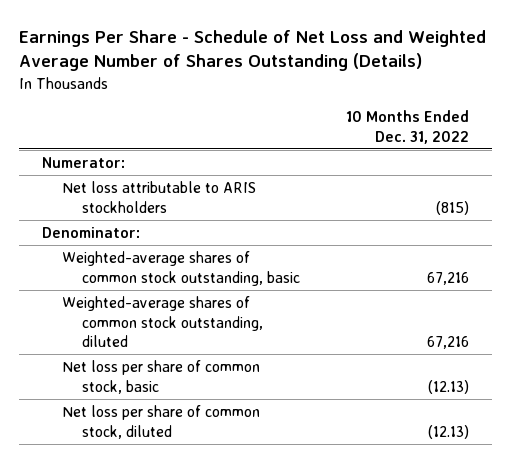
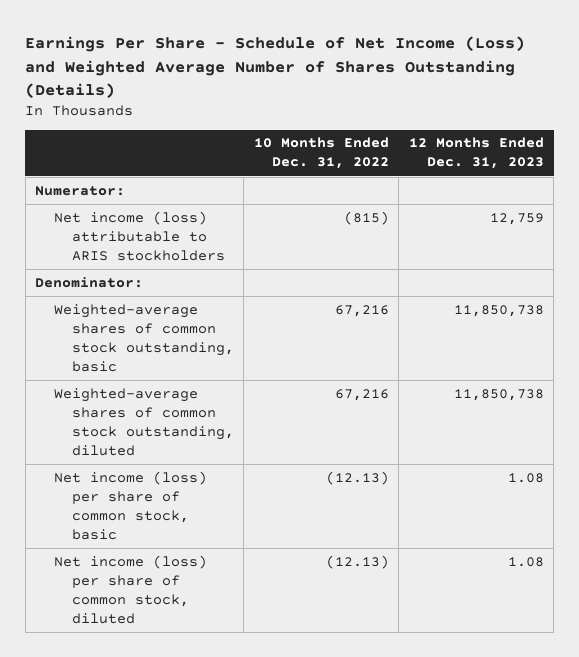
[18,29,486,72] Earnings Per Share - Schedule of Net Loss and Weighted Average Number of Shares Outstanding (Details) -> [25,36,526,98] Earnings Per Share - Schedule of Net Income (Loss) and Weighted Average Number of Shares Outstanding (Details)
none -> [408,137,544,170] 12 Months Ended Dec. 31, 2023
[61,180,256,213] Net loss attributable to ARIS stockholders -> [53,210,225,261] Net income (loss) attributable to ARIS stockholders
[61,359,260,394] Net loss per share of common stock, basic -> [53,470,207,540] Net income (loss) per share of common stock, basic
[61,404,260,439] Net loss per share of common stock, diluted -> [53,554,207,624] Net income (loss) per share of common stock, diluted

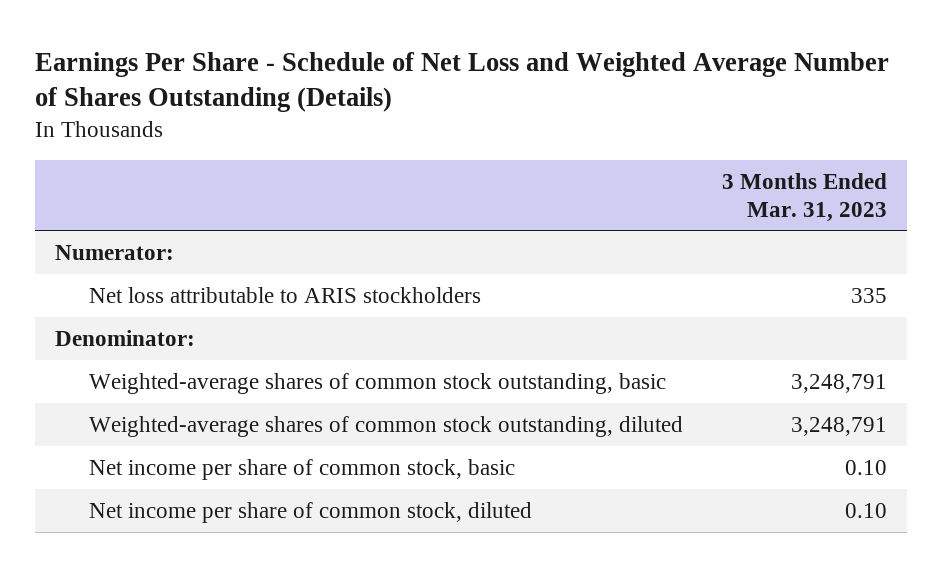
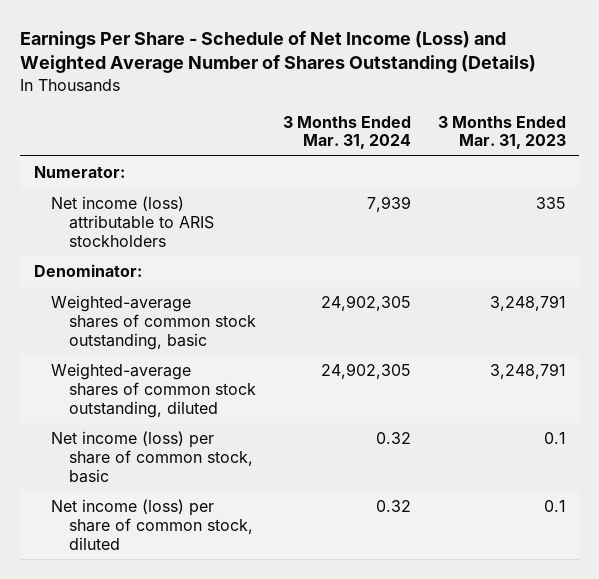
[35,51,890,113] Earnings Per Share - Schedule of Net Loss and Weighted Average Number of Shares Outstanding (Details) -> [20,30,537,74] Earnings Per Share - Schedule of Net Income (Loss) and Weighted Average Number of Shares Outstanding (Details)
none -> [283,115,412,150] 3 Months Ended Mar. 31, 2024
[88,286,481,303] Net loss attributable to ARIS stockholders -> [51,196,215,247] Net income (loss) attributable to ARIS stockholders
[88,458,515,480] Net income per share of common stock, basic -> [51,431,254,483] Net income (loss) per share of common stock, basic
[845,459,888,475] 0.10 -> [543,432,566,445] 0.1
[88,501,532,523] Net income per share of common stock, diluted -> [51,499,254,550] Net income (loss) per share of common stock, diluted
[845,502,888,518] 0.10 -> [543,500,566,513] 0.1

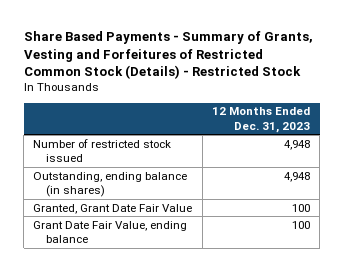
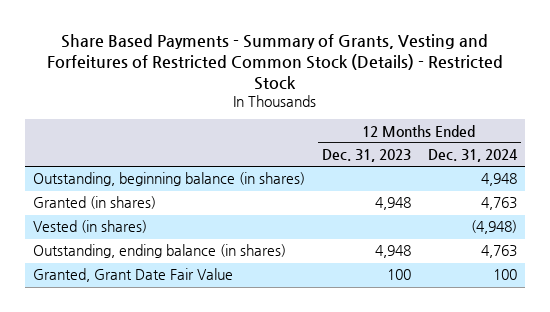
none -> [427,149,518,163] Dec. 31, 2024
none -> [33,172,306,187] Outstanding, beginning balance (in shares)
[33,138,172,162] Number of restricted stock issued -> [33,196,157,210] Granted (in shares)
none -> [33,220,148,234] Vested (in shares)
[33,220,188,243] Grant Date Fair Value, ending balance -> none

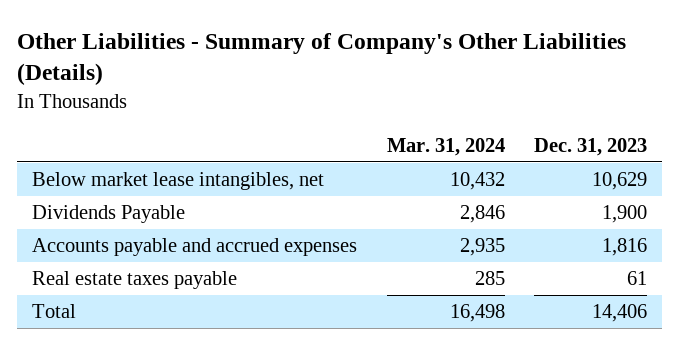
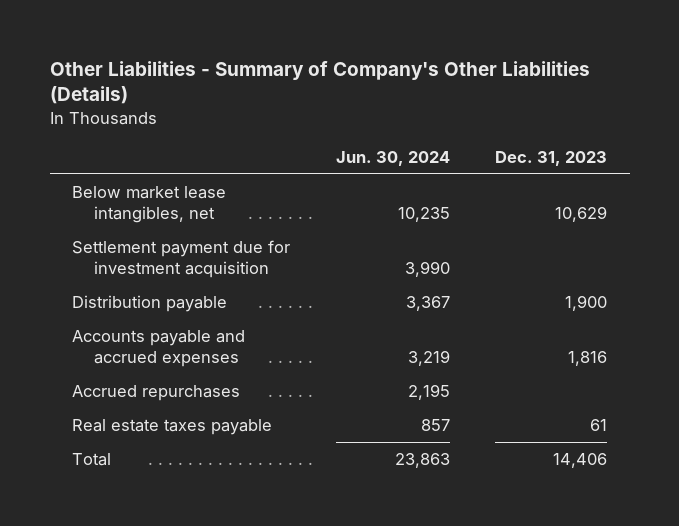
[386,137,505,156] Mar. 31, 2024 -> none
none -> [335,150,450,166] Jun. 30, 2024
none -> [72,239,291,279] Settlement payment due for investment acquisition
[32,205,186,224] Dividends Payable -> [72,294,228,312] Distribution payable
none -> [72,384,241,401] Accrued repurchases

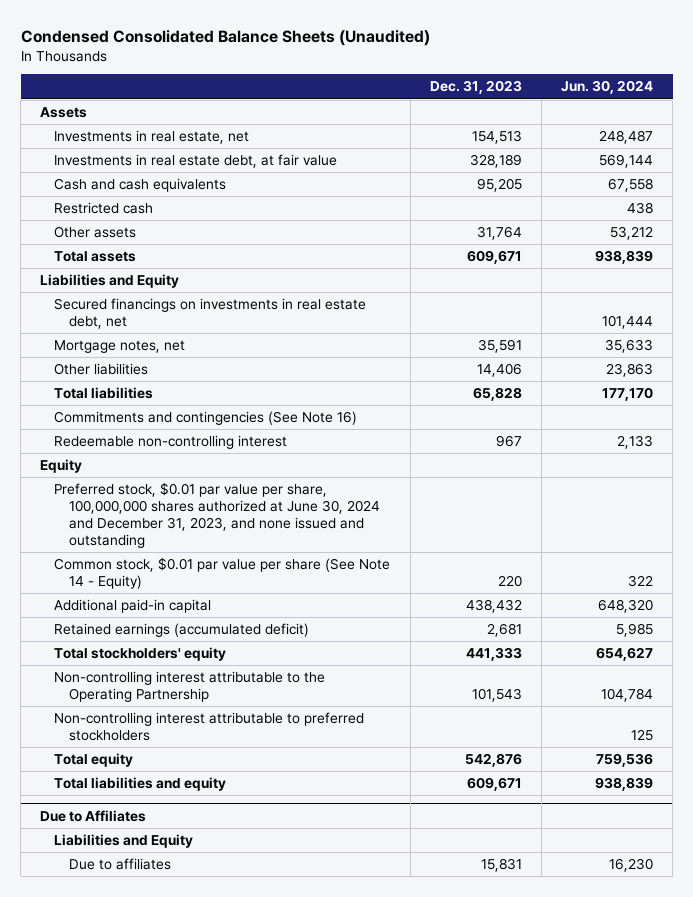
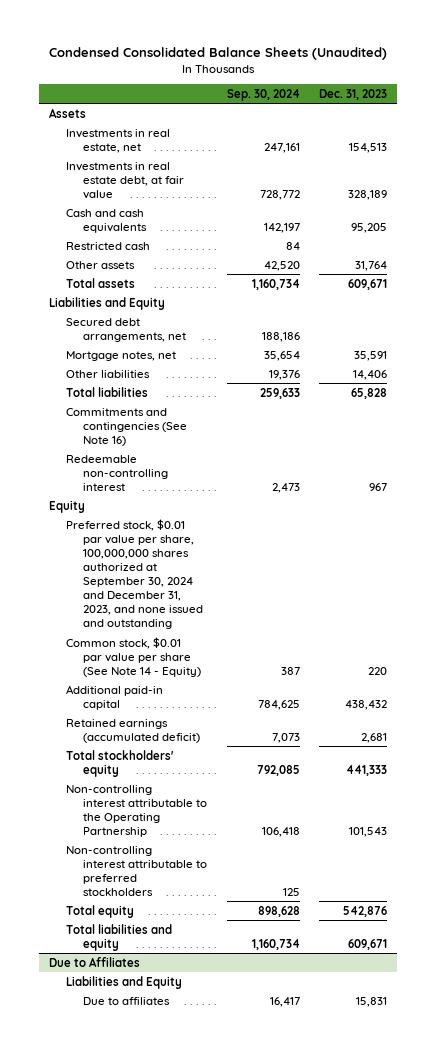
[560,80,653,95] Jun. 30, 2024 -> none
none -> [226,88,300,101] Sep. 30, 2024
[54,298,367,329] Secured financings on investments in real estate debt, net -> none
none -> [66,317,187,342] Secured debt arrangements, net
[54,482,380,548] Preferred stock, $0.01 par value per share, 100,000,000 shares authorized at June 30, 2024 and December 31, 2023, and none issued and outstanding -> [66,518,204,630] Preferred stock, $0.01 par value per share, 100,000,000 shares authorized at September 30, 2024 and December 31, 2023, and none issued and outstanding

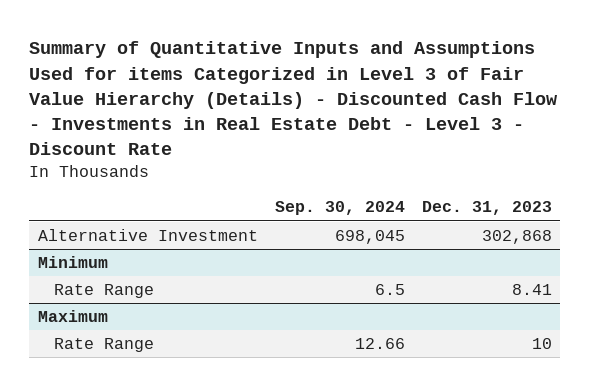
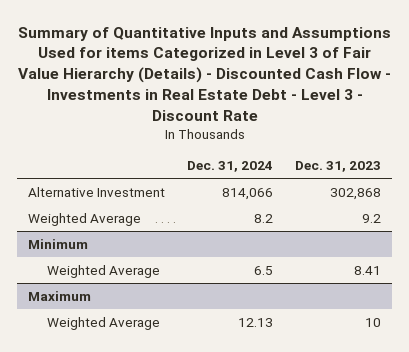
[274,201,405,216] Sep. 30, 2024 -> none
none -> [187,160,274,172] Dec. 31, 2024
none -> [27,212,141,226] Weighted Average
[54,283,155,298] Rate Range -> [47,264,161,278] Weighted Average
[54,337,155,352] Rate Range -> [47,316,161,330] Weighted Average

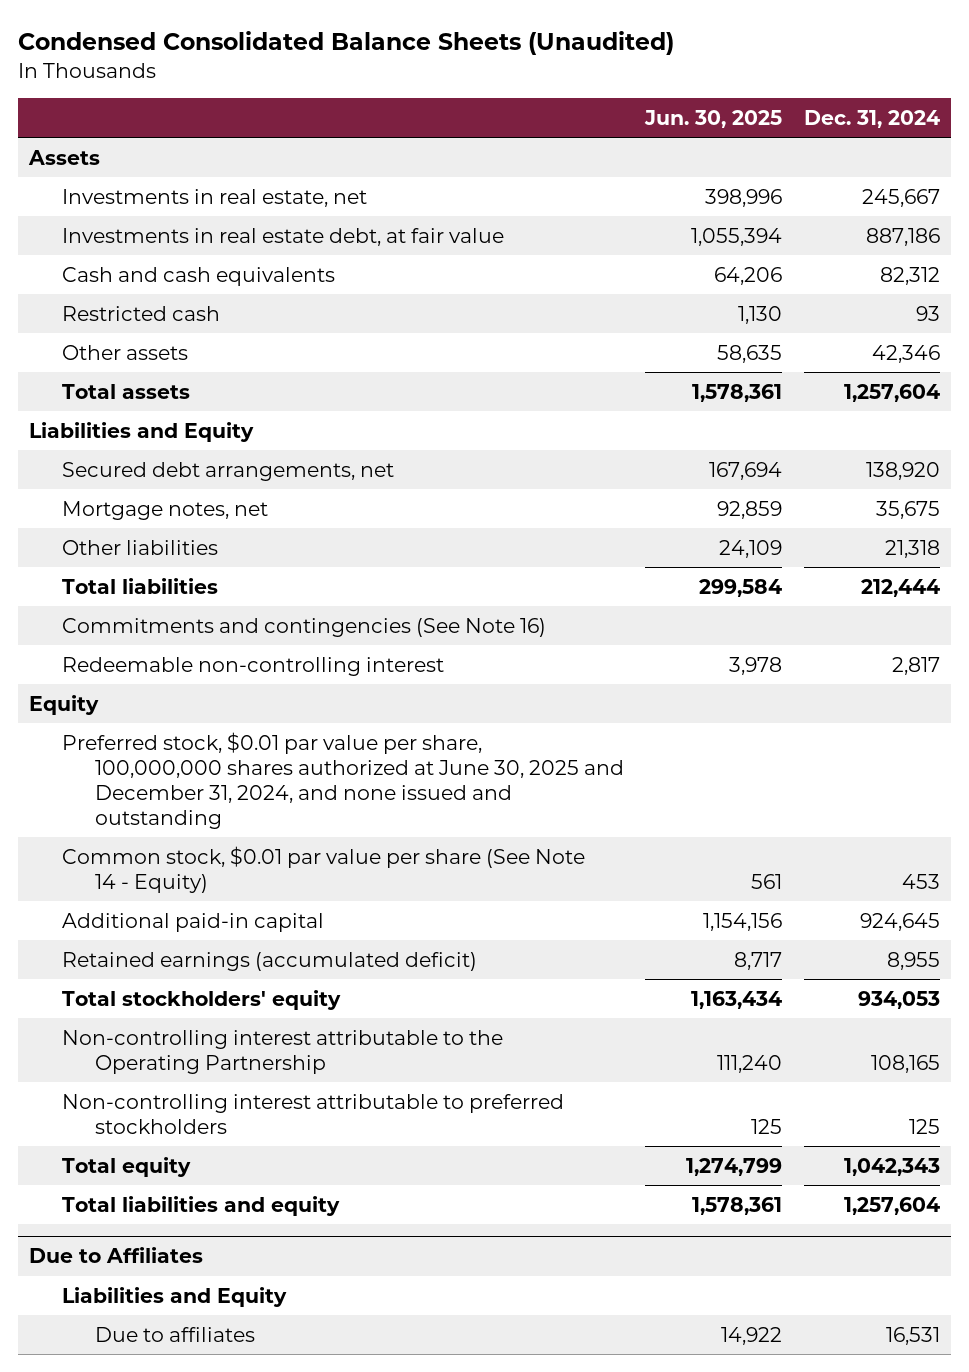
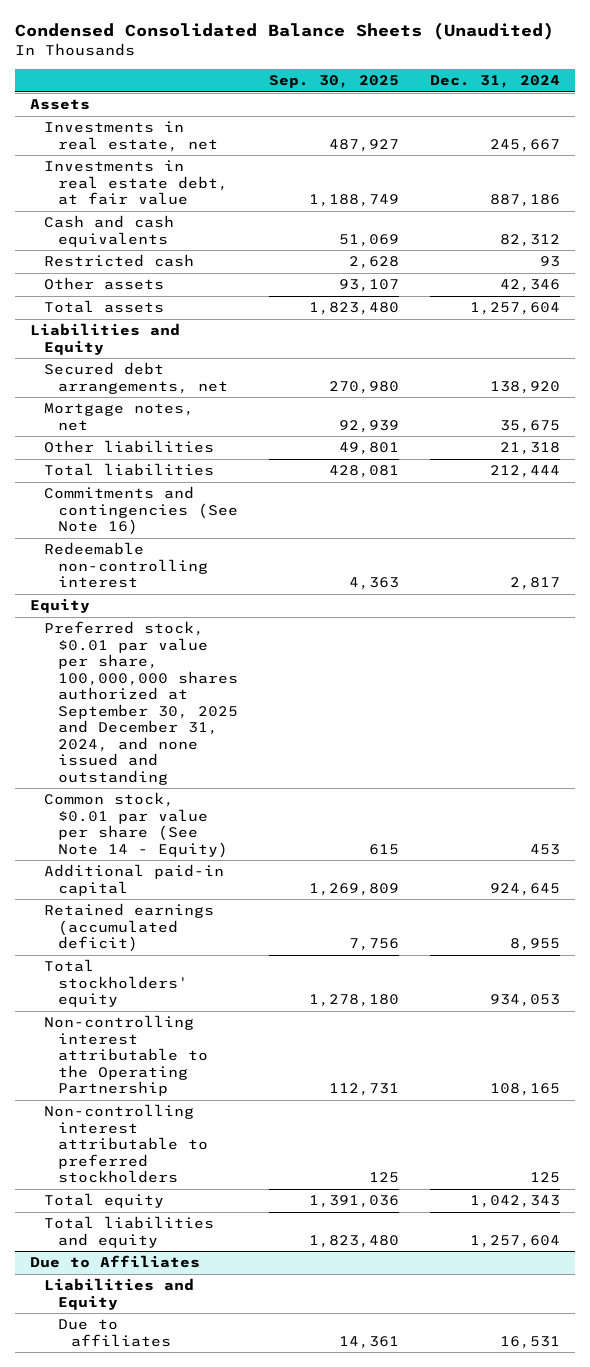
[644,110,783,129] Jun. 30, 2025 -> none
none -> [268,75,399,89] Sep. 30, 2025
[61,731,624,829] Preferred stock, $0.01 par value per share, 100,000,000 shares authorized at June 30, 2025 and December 31, 2024, and none issued and outstanding -> [44,621,238,785] Preferred stock, $0.01 par value per share, 100,000,000 shares authorized at September 30, 2025 and December 31, 2024, and none issued and outstanding

